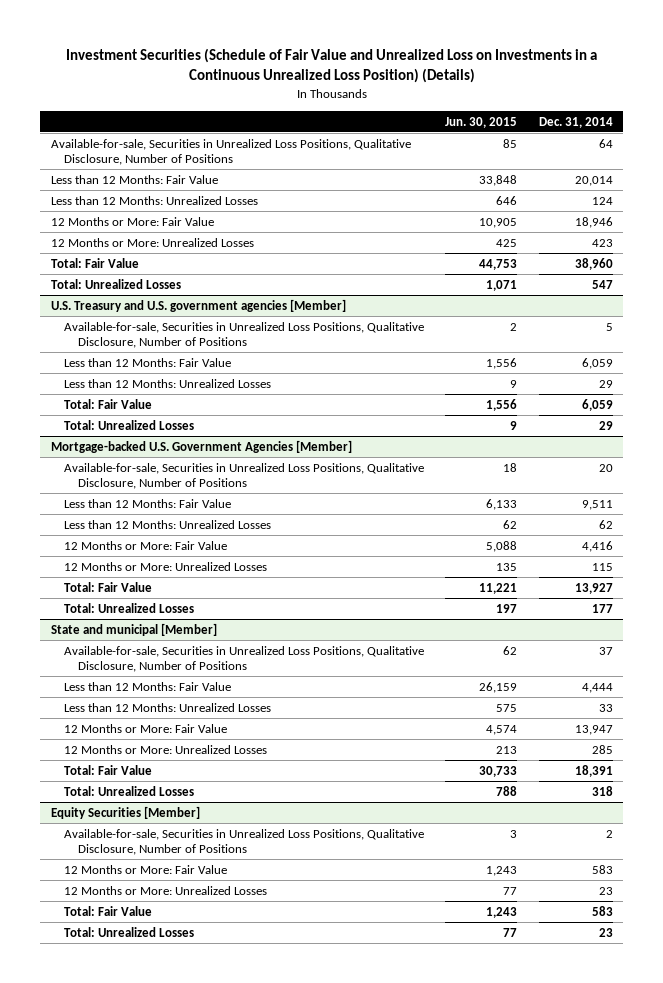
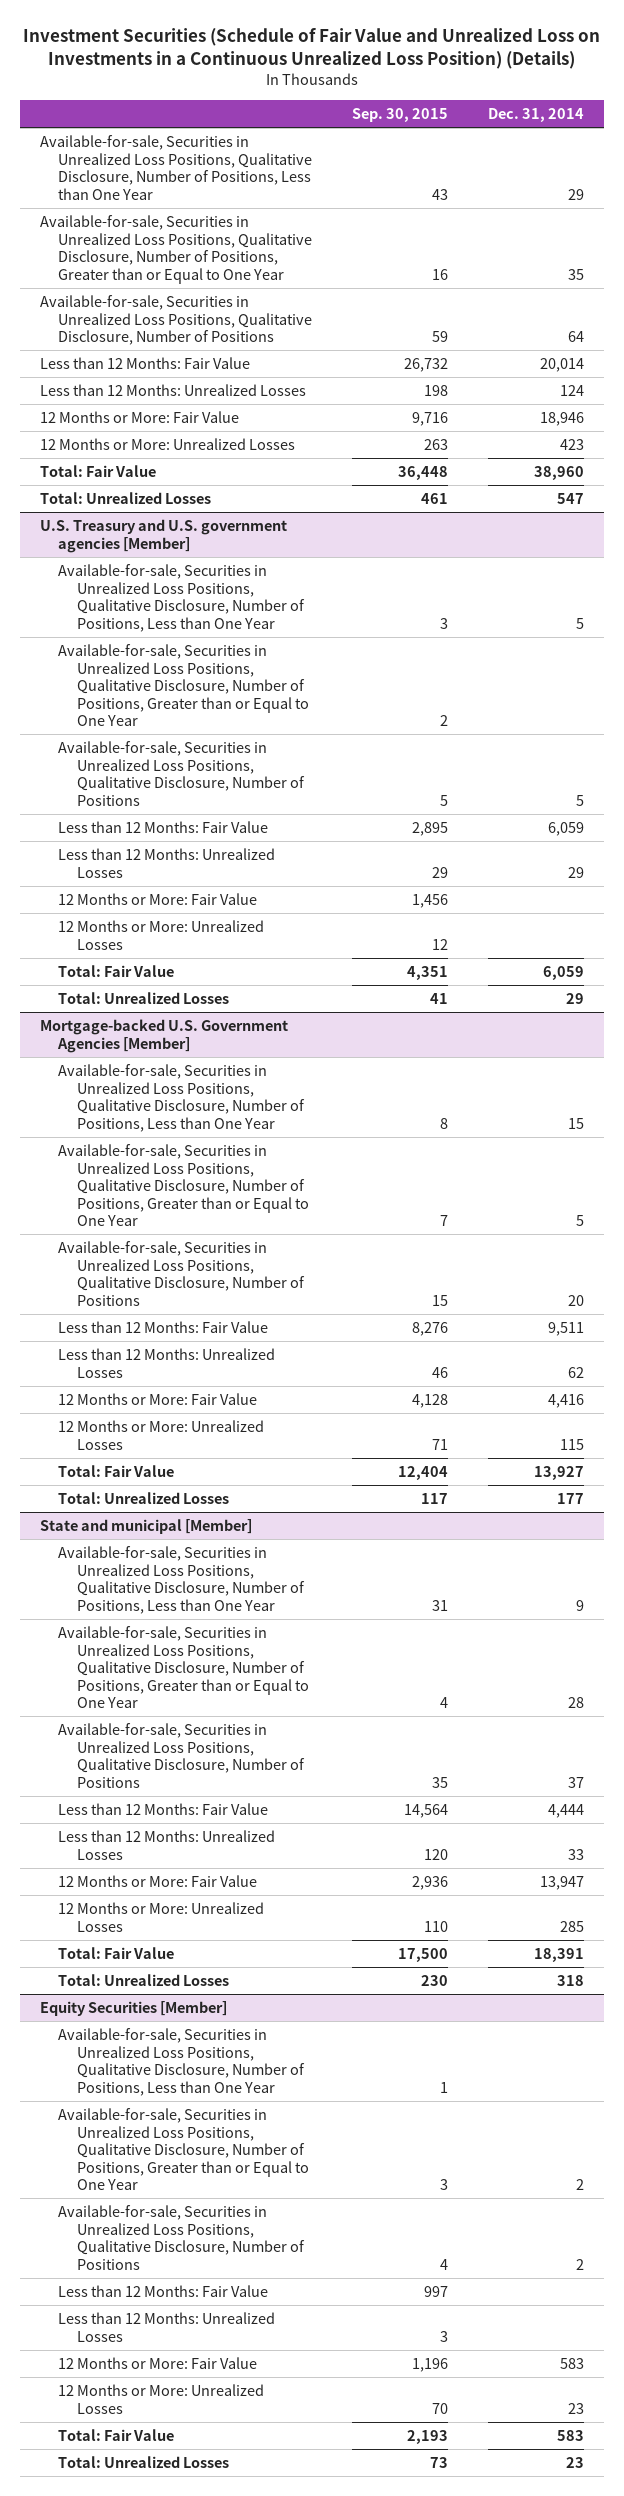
[445,116,518,128] Jun. 30, 2015 -> none
none -> [352,107,449,122] Sep. 30, 2015
none -> [39,135,313,200] Available-for-sale, Securities in Unrealized Loss Positions, Qualitative Disclosure, Number of Positions, Less than One Year
none -> [39,215,313,284] Available-for-sale, Securities in Unrealized Loss Positions, Qualitative Disclosure, Number of Positions, Greater than or Equal to One Year
none -> [58,564,305,632] Available-for-sale, Securities in Unrealized Loss Positions, Qualitative Disclosure, Number of Positions, Less than One Year
none -> [58,644,309,727] Available-for-sale, Securities in Unrealized Loss Positions, Qualitative Disclosure, Number of Positions, Greater than or Equal to One Year
none -> [58,893,258,906] 12 Months or More: Fair Value
none -> [58,920,265,950] 12 Months or More: Unrealized Losses
none -> [58,1064,305,1132] Available-for-sale, Securities in Unrealized Loss Positions, Qualitative Disclosure, Number of Positions, Less than One Year
none -> [58,1144,309,1227] Available-for-sale, Securities in Unrealized Loss Positions, Qualitative Disclosure, Number of Positions, Greater than or Equal to One Year
none -> [58,1546,305,1614] Available-for-sale, Securities in Unrealized Loss Positions, Qualitative Disclosure, Number of Positions, Less than One Year
none -> [58,1626,309,1709] Available-for-sale, Securities in Unrealized Loss Positions, Qualitative Disclosure, Number of Positions, Greater than or Equal to One Year
none -> [58,2028,305,2096] Available-for-sale, Securities in Unrealized Loss Positions, Qualitative Disclosure, Number of Positions, Less than One Year
none -> [58,2108,309,2191] Available-for-sale, Securities in Unrealized Loss Positions, Qualitative Disclosure, Number of Positions, Greater than or Equal to One Year
none -> [58,2285,269,2298] Less than 12 Months: Fair Value
none -> [58,2312,276,2342] Less than 12 Months: Unrealized Losses

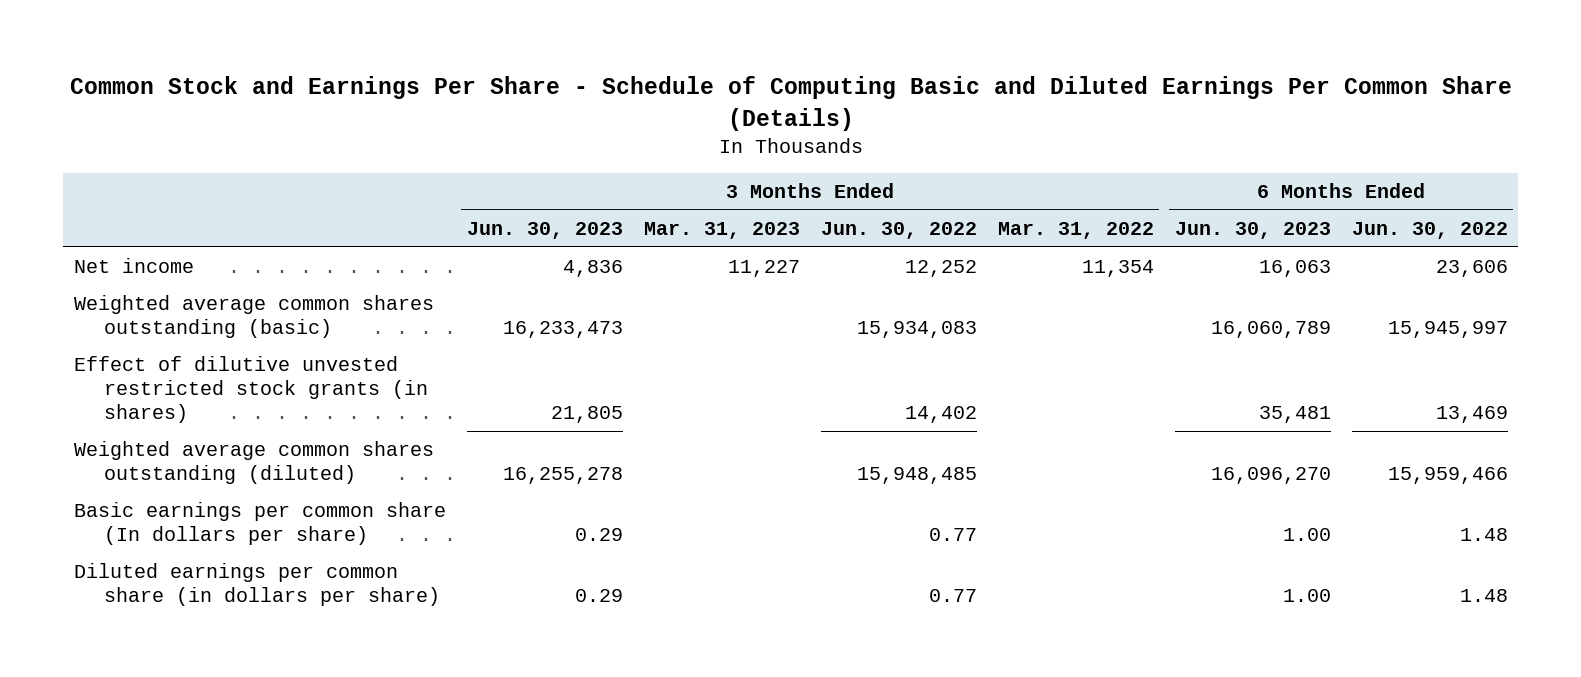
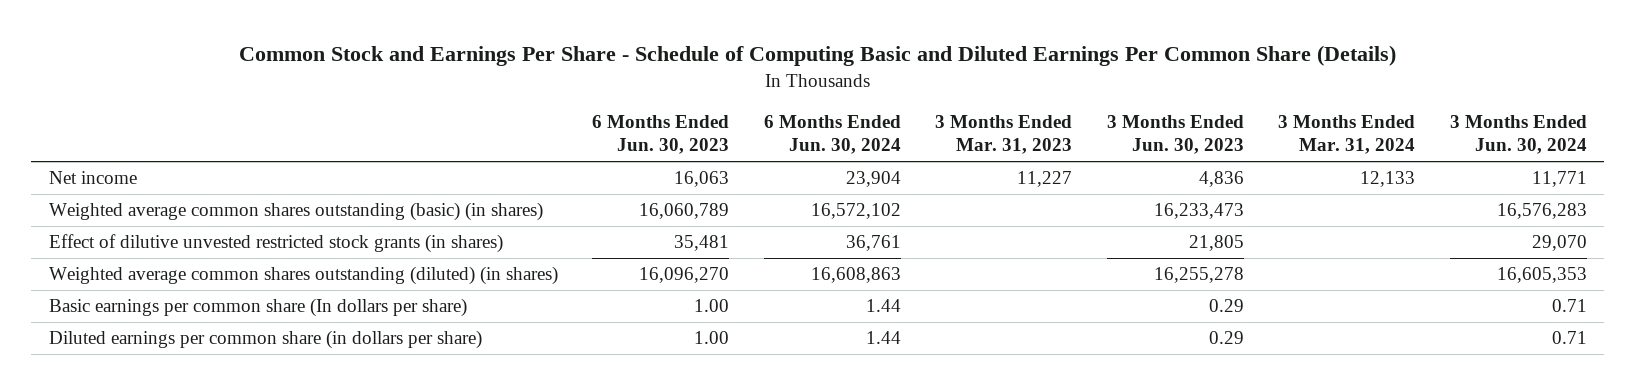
[820,221,977,239] Jun. 30, 2022 -> none
[997,221,1154,239] Mar. 31, 2022 -> none
[1351,221,1508,239] Jun. 30, 2022 -> none
none -> [763,115,901,155] 6 Months Ended Jun. 30, 2024
none -> [1278,115,1416,155] 3 Months Ended Mar. 31, 2024
none -> [1449,115,1587,155] 3 Months Ended Jun. 30, 2024
[73,295,434,339] Weighted average common shares outstanding (basic) -> [48,202,543,222] Weighted average common shares outstanding (basic) (in shares)
[73,441,434,485] Weighted average common shares outstanding (diluted) -> [48,266,558,286] Weighted average common shares outstanding (diluted) (in shares)

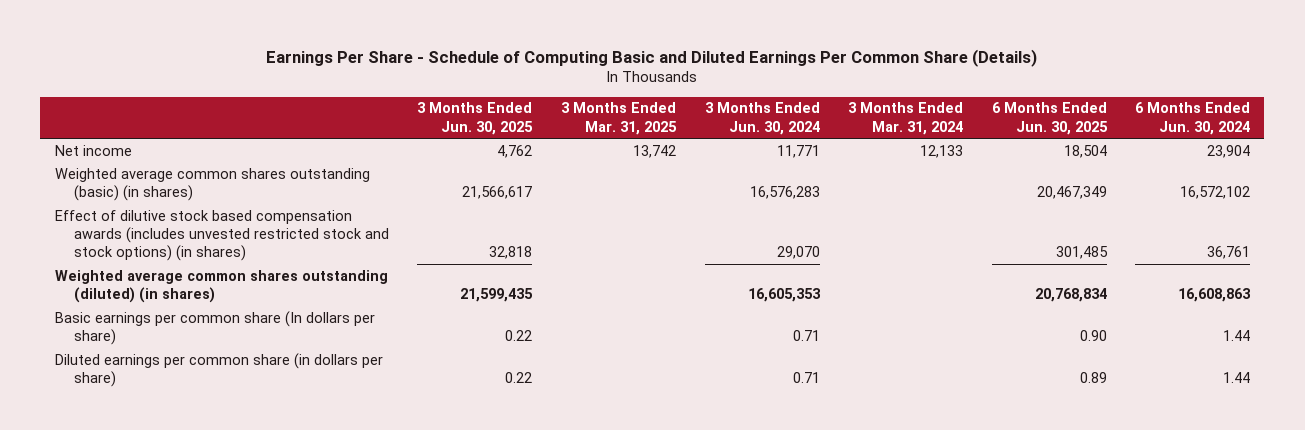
[238,45,1396,67] Common Stock and Earnings Per Share - Schedule of Computing Basic and Diluted Earnings Per Common Share (Details) -> [266,48,1038,67] Earnings Per Share - Schedule of Computing Basic and Diluted Earnings Per Common Share (Details)
[592,115,730,155] 6 Months Ended Jun. 30, 2023 -> none
[935,115,1073,155] 3 Months Ended Mar. 31, 2023 -> none
[1106,115,1244,155] 3 Months Ended Jun. 30, 2023 -> none
none -> [417,102,534,135] 3 Months Ended Jun. 30, 2025
none -> [561,102,678,135] 3 Months Ended Mar. 31, 2025
none -> [991,102,1108,135] 6 Months Ended Jun. 30, 2025
[48,234,503,254] Effect of dilutive unvested restricted stock grants (in shares) -> [54,209,389,262] Effect of dilutive stock based compensation awards (includes unvested restricted stock and stock options) (in shares)

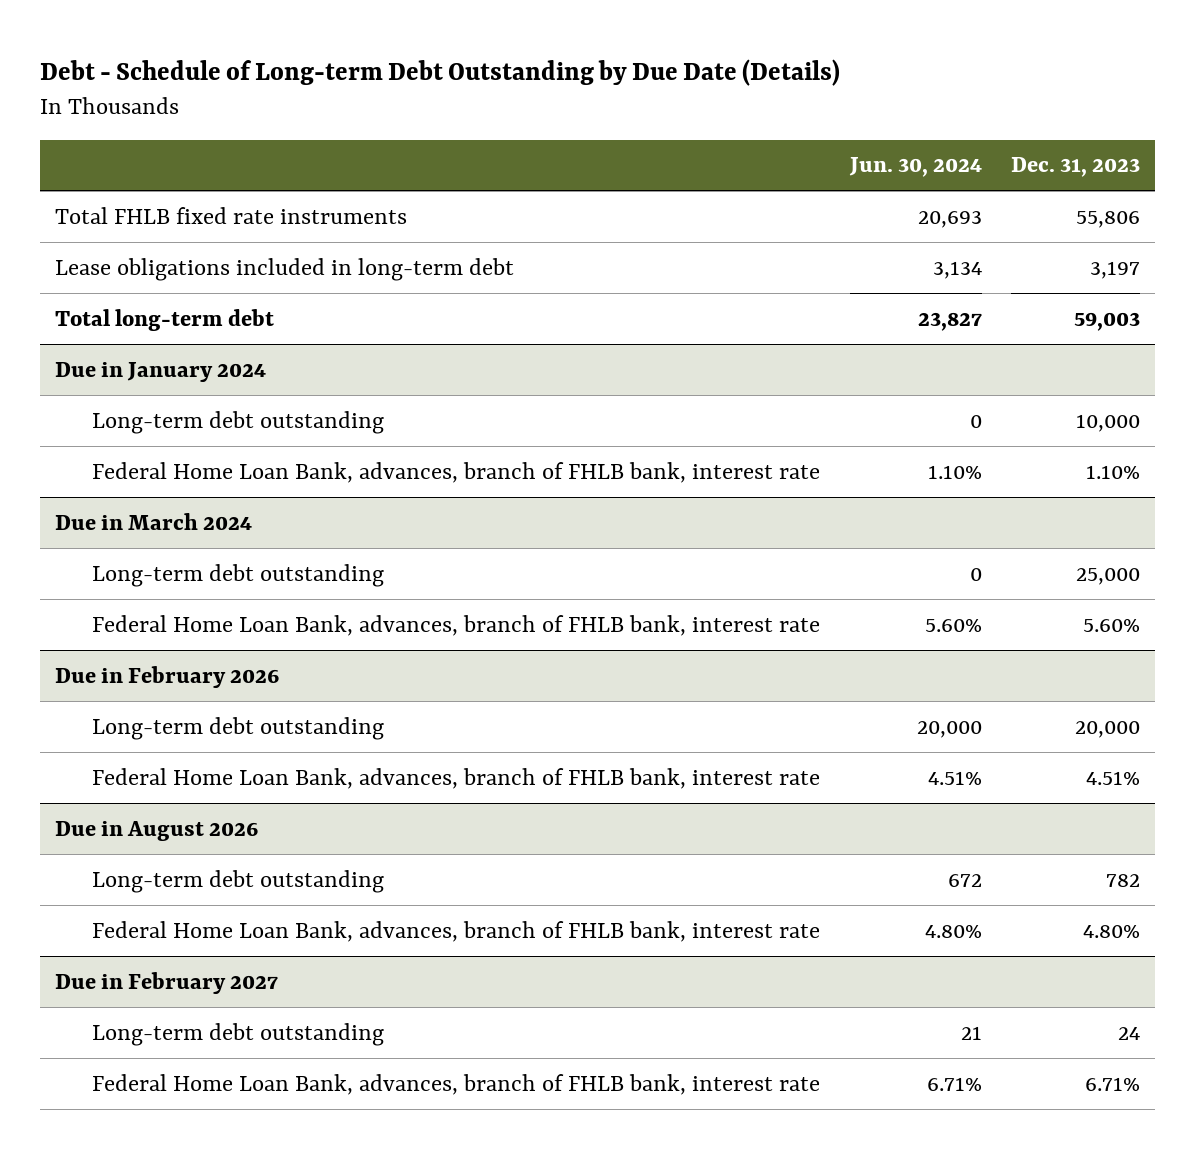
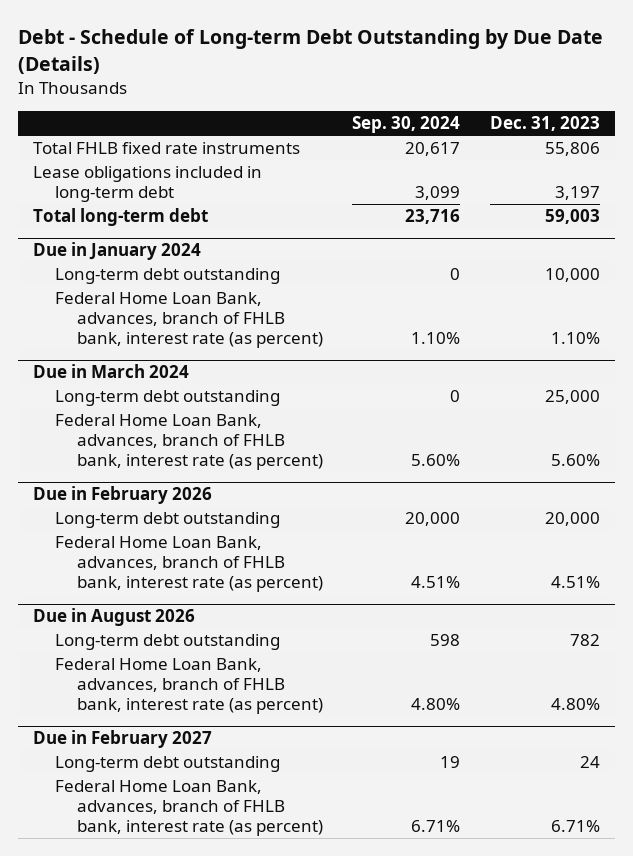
[848,157,982,178] Jun. 30, 2024 -> none
none -> [352,116,461,134] Sep. 30, 2024
[92,461,821,483] Federal Home Loan Bank, advances, branch of FHLB bank, interest rate -> [54,292,323,349] Federal Home Loan Bank, advances, branch of FHLB bank, interest rate (as percent)
[92,614,821,636] Federal Home Loan Bank, advances, branch of FHLB bank, interest rate -> [54,414,323,471] Federal Home Loan Bank, advances, branch of FHLB bank, interest rate (as percent)
[92,767,821,789] Federal Home Loan Bank, advances, branch of FHLB bank, interest rate -> [54,536,323,593] Federal Home Loan Bank, advances, branch of FHLB bank, interest rate (as percent)
[92,920,821,942] Federal Home Loan Bank, advances, branch of FHLB bank, interest rate -> [54,658,323,715] Federal Home Loan Bank, advances, branch of FHLB bank, interest rate (as percent)
[92,1073,821,1095] Federal Home Loan Bank, advances, branch of FHLB bank, interest rate -> [54,780,323,837] Federal Home Loan Bank, advances, branch of FHLB bank, interest rate (as percent)

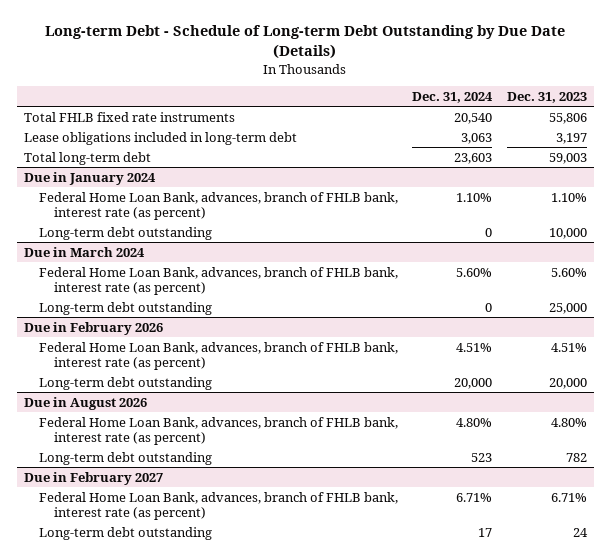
[17,29,603,74] Debt - Schedule of Long-term Debt Outstanding by Due Date (Details) -> [45,25,566,60] Long-term Debt - Schedule of Long-term Debt Outstanding by Due Date (Details)
[352,116,461,134] Sep. 30, 2024 -> none
none -> [412,92,494,104] Dec. 31, 2024
[54,268,280,285] Long-term debt outstanding -> [38,226,212,240] Long-term debt outstanding
[54,390,280,407] Long-term debt outstanding -> [38,301,212,315] Long-term debt outstanding
[54,512,280,529] Long-term debt outstanding -> [38,376,212,390] Long-term debt outstanding
[54,634,280,651] Long-term debt outstanding -> [38,451,212,465] Long-term debt outstanding
[54,756,280,773] Long-term debt outstanding -> [38,526,212,540] Long-term debt outstanding

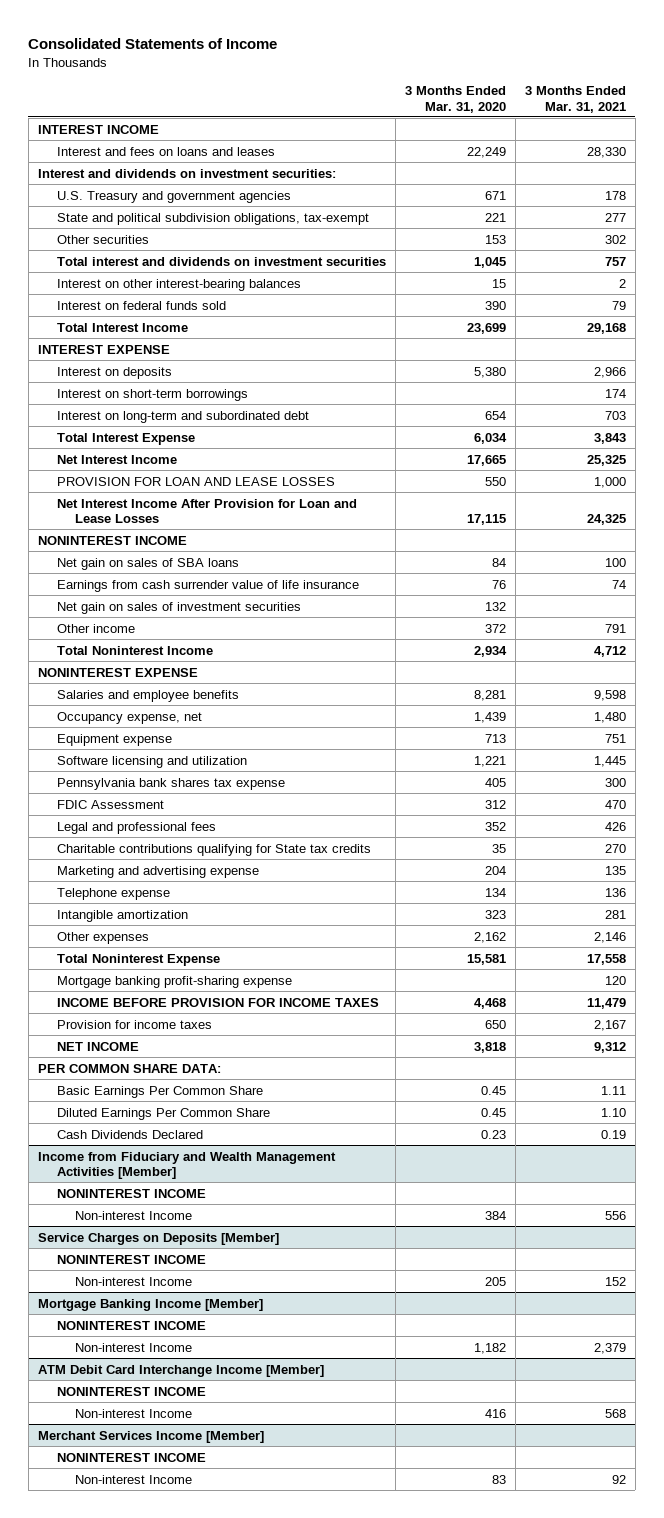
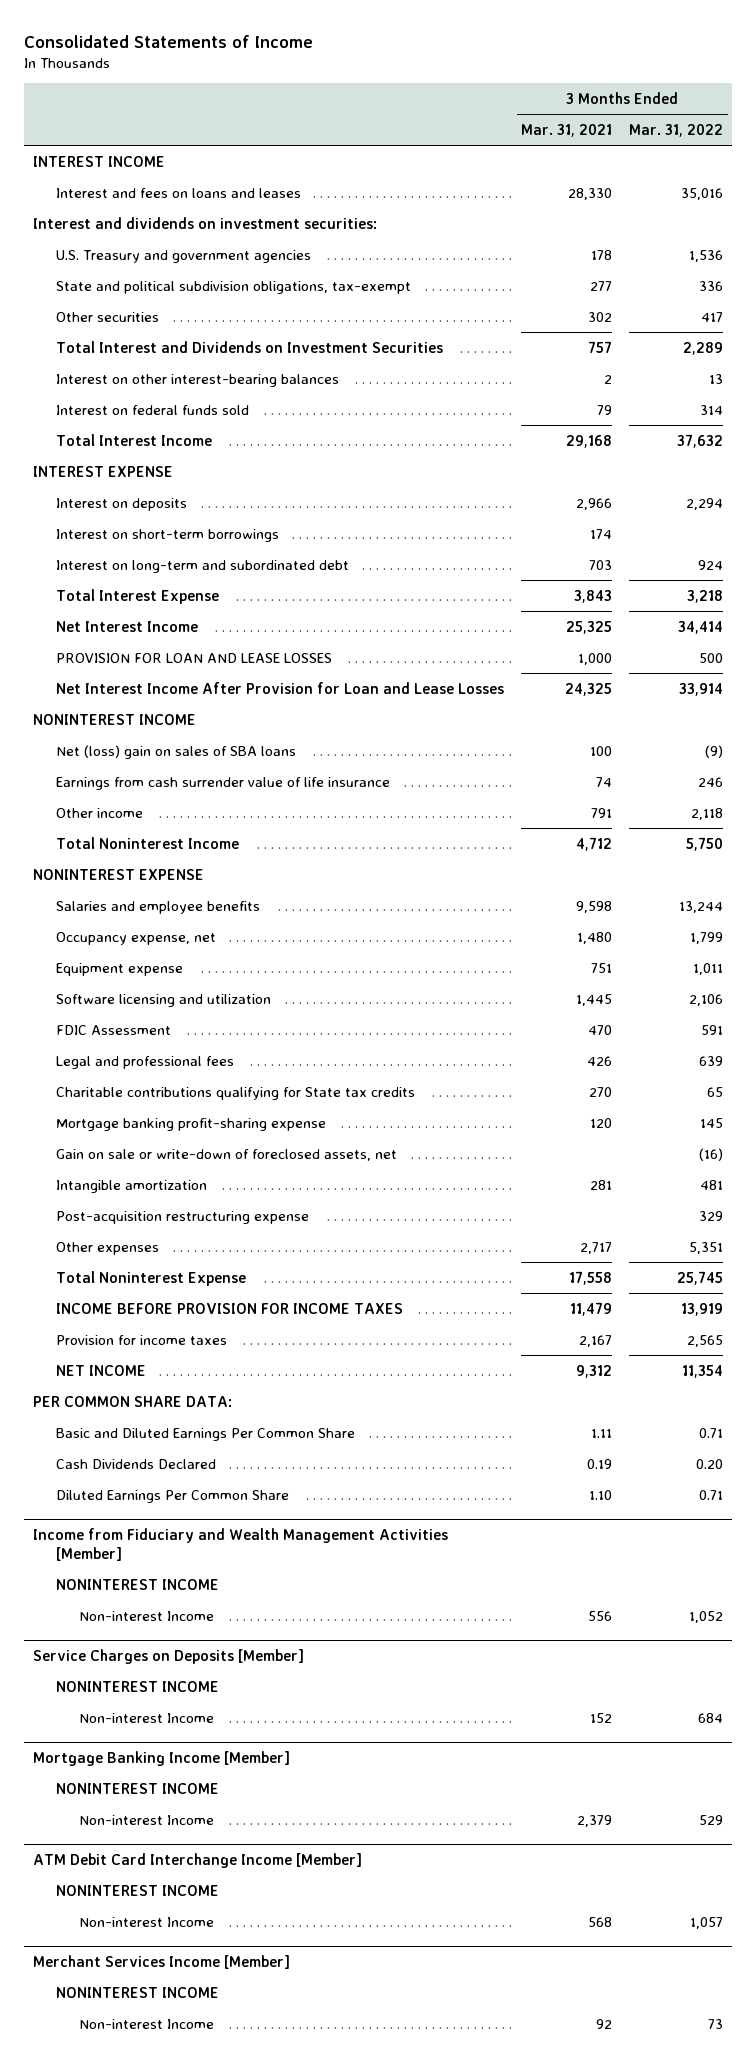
[404,86,506,113] 3 Months Ended Mar. 31, 2020 -> none
none -> [629,123,724,137] Mar. 31, 2022
[56,256,386,266] Total interest and dividends on investment securities -> [55,340,443,353] Total Interest and Dividends on Investment Securities
[56,557,239,570] Net gain on sales of SBA loans -> [55,744,296,759] Net (loss) gain on sales of SBA loans
[56,601,301,614] Net gain on sales of investment securities -> none
[56,777,285,790] Pennsylvania bank shares tax expense -> none
[56,865,259,878] Marketing and advertising expense -> none
[56,887,170,900] Telephone expense -> none
[56,975,292,988] Mortgage banking profit-sharing expense -> [55,1117,326,1131] Mortgage banking profit-sharing expense
none -> [55,1148,397,1161] Gain on sale or write-down of foreclosed assets, net
none -> [55,1210,309,1224] Post-acquisition restructuring expense
[593,931,626,943] 2,146 -> [580,1241,613,1254] 2,717
[56,1085,263,1098] Basic Earnings Per Common Share -> [55,1427,355,1441] Basic and Diluted Earnings Per Common Share
[56,1107,270,1120] Diluted Earnings Per Common Share -> [55,1489,289,1503] Diluted Earnings Per Common Share

